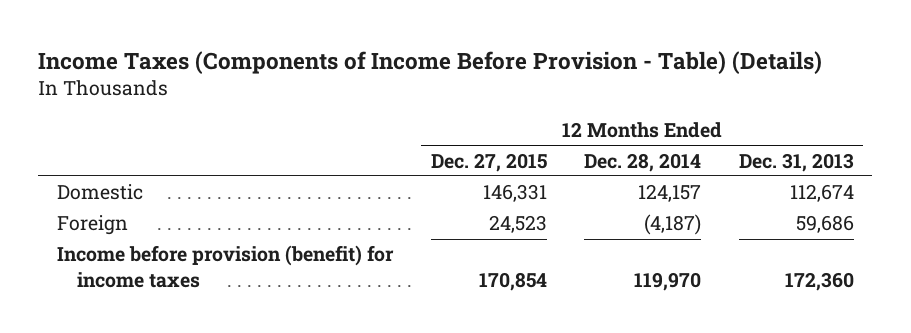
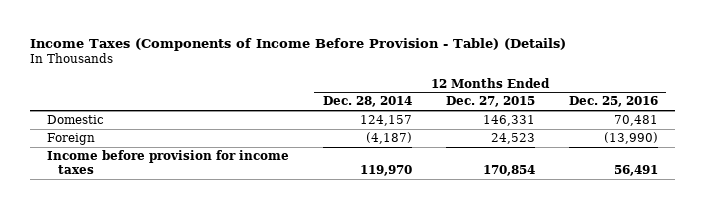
[738,152,854,172] Dec. 31, 2013 -> none
none -> [568,96,658,108] Dec. 25, 2016
[57,245,395,288] Income before provision (benefit) for income taxes -> [46,150,289,175] Income before provision for income taxes

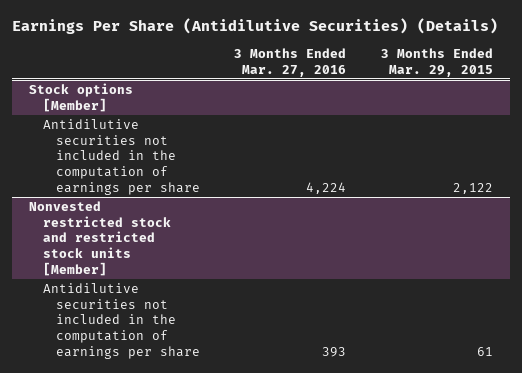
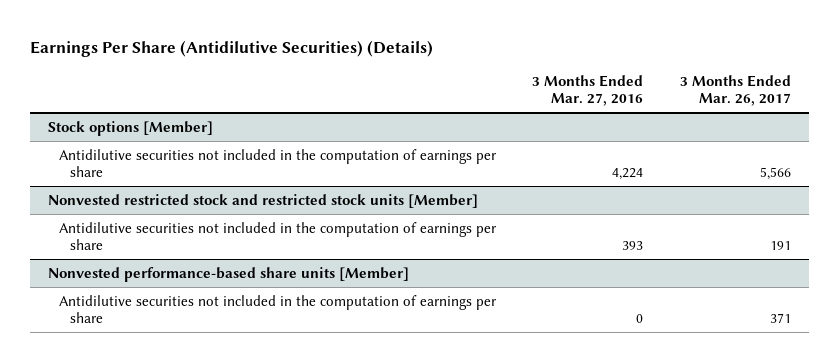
[380,47,493,77] 3 Months Ended Mar. 29, 2015 -> none
none -> [679,75,791,107] 3 Months Ended Mar. 26, 2017
none -> [47,266,409,282] Nonvested performance-based share units [Member]
none -> [58,294,497,324] Antidilutive securities not included in the computation of earnings per share

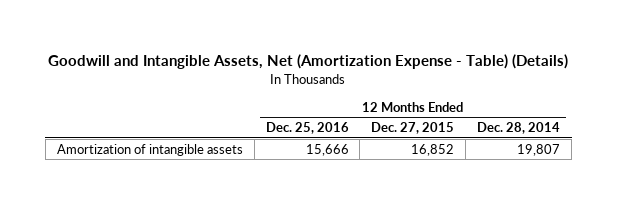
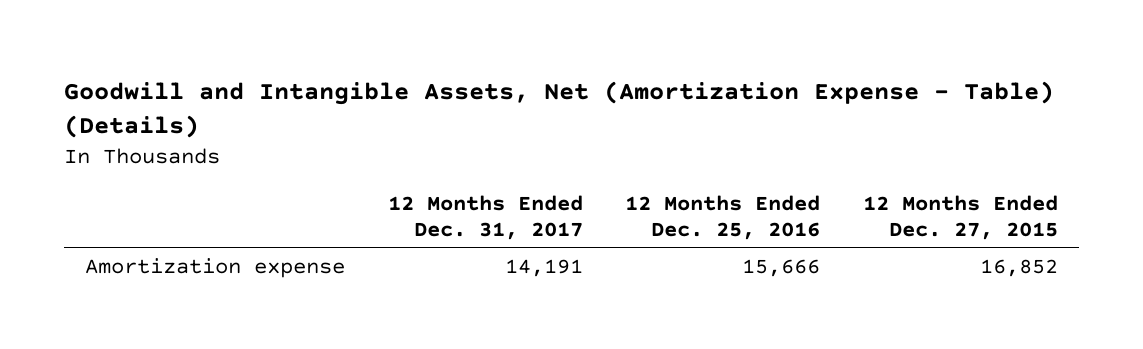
[477,122,561,135] Dec. 28, 2014 -> none
none -> [387,195,583,241] 12 Months Ended Dec. 31, 2017
[56,143,243,156] Amortization of intangible assets -> [85,258,346,279] Amortization expense

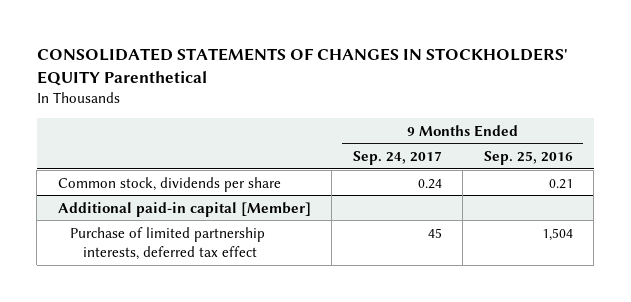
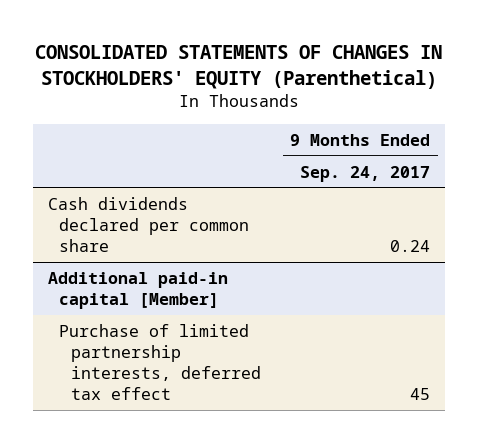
[36,47,568,87] CONSOLIDATED STATEMENTS OF CHANGES IN STOCKHOLDERS' EQUITY Parenthetical -> [35,44,443,89] CONSOLIDATED STATEMENTS OF CHANGES IN STOCKHOLDERS' EQUITY (Parenthetical)
[483,151,573,166] Sep. 25, 2016 -> none
[57,176,281,192] Common stock, dividends per share -> [47,196,250,252] Cash dividends declared per common share

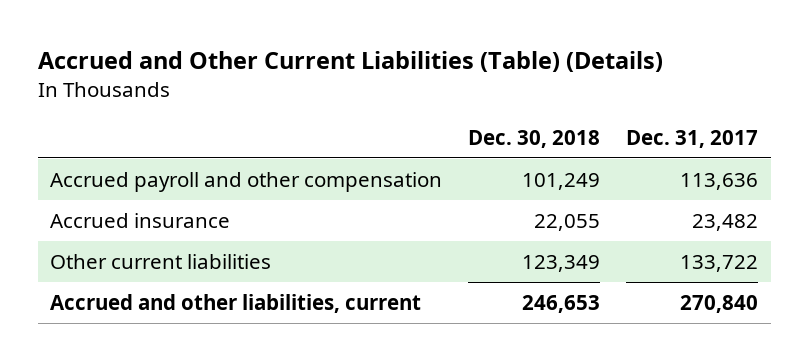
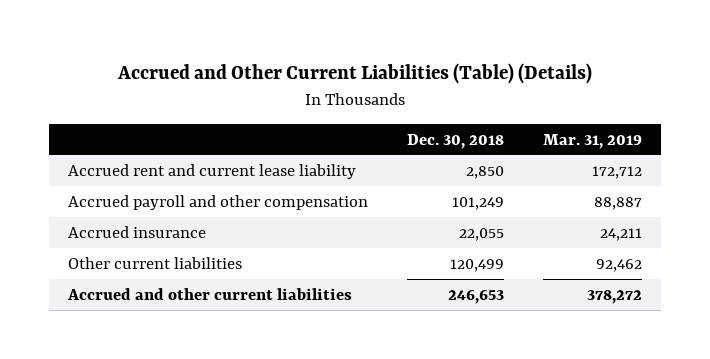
[625,129,758,148] Dec. 31, 2017 -> none
none -> [542,133,642,149] Mar. 31, 2019
none -> [68,163,357,179] Accrued rent and current lease liability
[522,254,601,272] 123,349 -> [450,258,505,272] 120,499
[50,293,422,313] Accrued and other liabilities, current -> [67,287,353,300] Accrued and other current liabilities

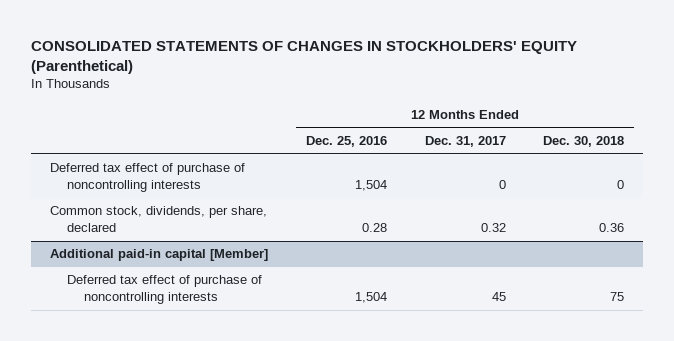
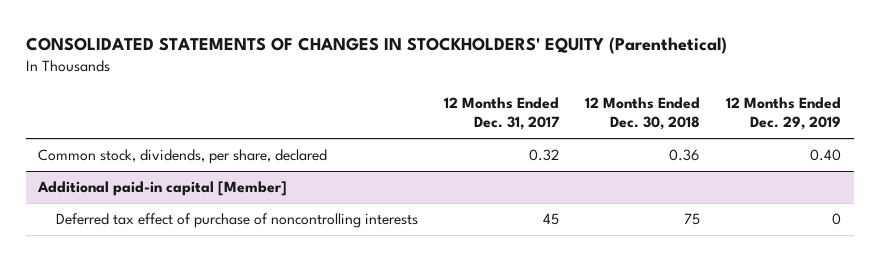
[305,135,387,147] Dec. 25, 2016 -> none
none -> [725,96,841,131] 12 Months Ended Dec. 29, 2019
[49,163,245,193] Deferred tax effect of purchase of noncontrolling interests -> none

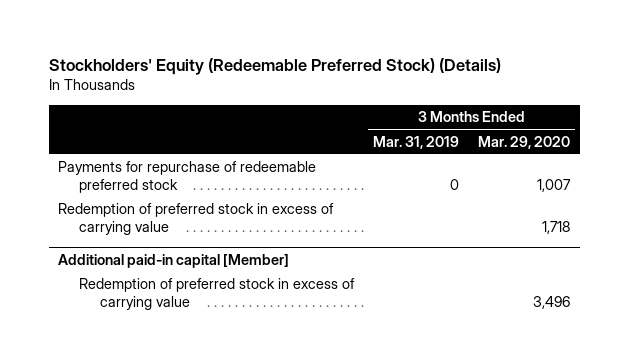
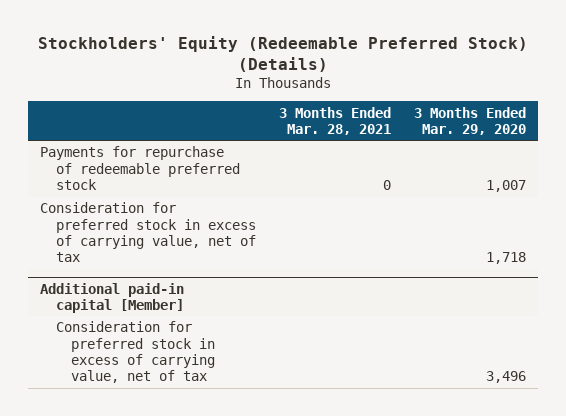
[373,135,460,149] Mar. 31, 2019 -> none
none -> [278,106,391,135] 3 Months Ended Mar. 28, 2021
[58,203,335,236] Redemption of preferred stock in excess of carrying value -> [39,202,256,263] Consideration for preferred stock in excess of carrying value, net of tax
[79,278,356,311] Redemption of preferred stock in excess of carrying value -> [55,321,216,384] Consideration for preferred stock in excess of carrying value, net of tax

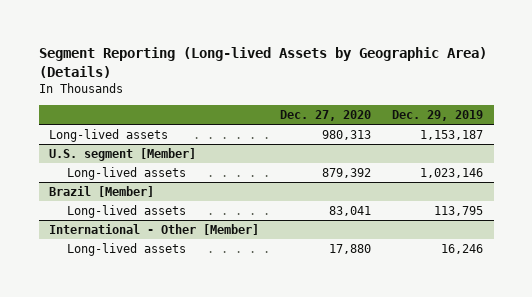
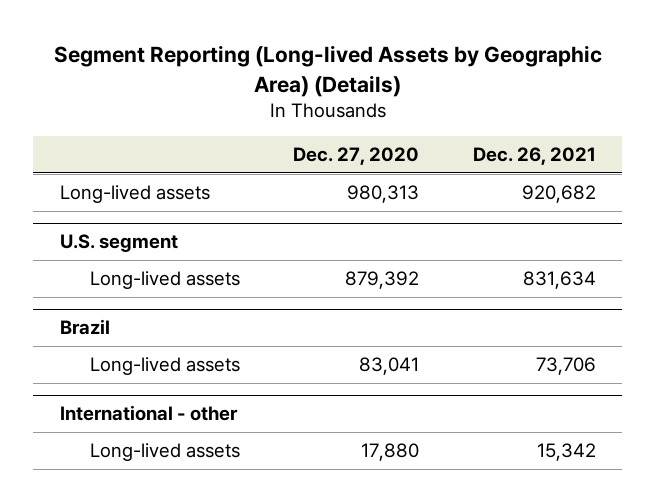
[392,110,484,122] Dec. 29, 2019 -> none
none -> [472,147,596,166] Dec. 26, 2021
[49,147,197,161] U.S. segment [Member] -> [59,234,178,253] U.S. segment
[49,185,155,197] Brazil [Member] -> [59,319,110,336] Brazil
[49,223,260,235] International - Other [Member] -> [59,405,238,422] International - other

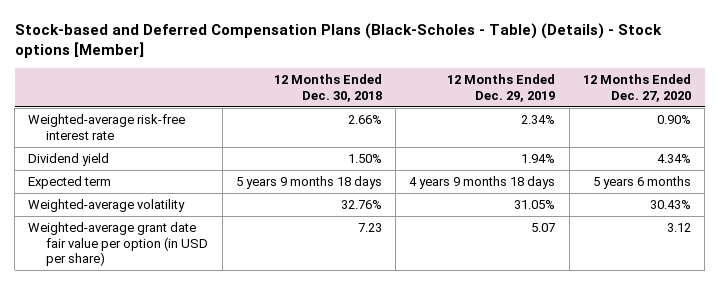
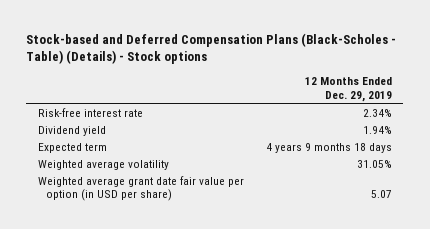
[14,22,662,58] Stock-based and Deferred Compensation Plans (Black-Scholes - Table) (Details) - Stock options [Member] -> [26,32,397,65] Stock-based and Deferred Compensation Plans (Black-Scholes - Table) (Details) - Stock options
[273,74,382,102] 12 Months Ended Dec. 30, 2018 -> none
[583,74,692,102] 12 Months Ended Dec. 27, 2020 -> none
[28,114,186,140] Weighted-average risk-free interest rate -> [37,107,143,117] Risk-free interest rate
[28,199,186,213] Weighted-average volatility -> [37,159,169,170] Weighted average volatility
[28,222,209,267] Weighted-average grant date fair value per option (in USD per share) -> [37,175,244,202] Weighted average grant date fair value per option (in USD per share)

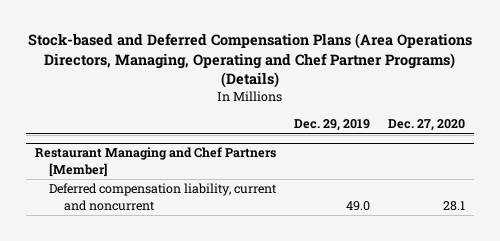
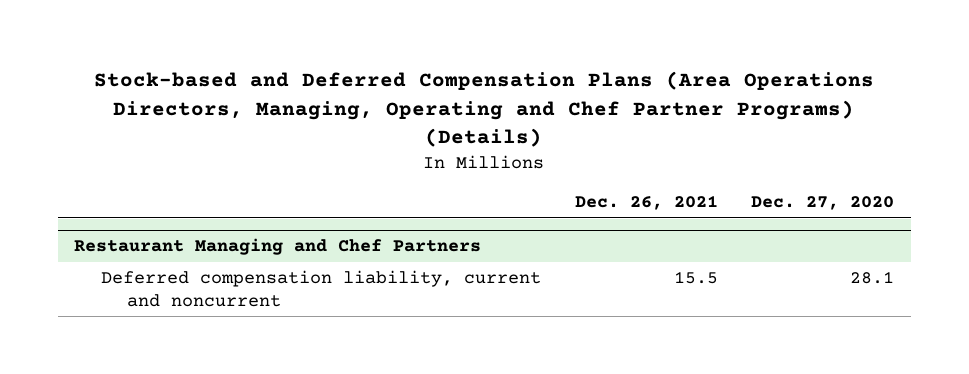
[294,119,371,132] Dec. 29, 2019 -> none
none -> [574,195,718,211] Dec. 26, 2021
[35,147,277,177] Restaurant Managing and Chef Partners [Member] -> [74,238,482,256] Restaurant Managing and Chef Partners

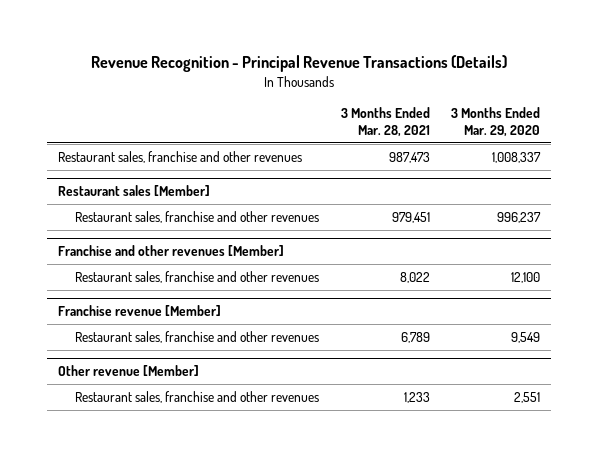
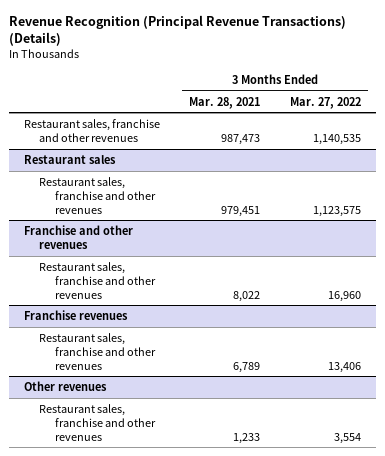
[90,55,507,73] Revenue Recognition - Principal Revenue Transactions (Details) -> [8,15,346,47] Revenue Recognition (Principal Revenue Transactions) (Details)
[451,107,541,138] 3 Months Ended Mar. 29, 2020 -> none
none -> [289,96,361,109] Mar. 27, 2022
[57,185,210,197] Restaurant sales [Member] -> [23,154,116,164] Restaurant sales
[57,245,284,257] Franchise and other revenues [Member] -> [23,224,133,249] Franchise and other revenues
[57,305,221,317] Franchise revenue [Member] -> [23,309,128,320] Franchise revenues
[57,365,199,377] Other revenue [Member] -> [23,380,107,391] Other revenues

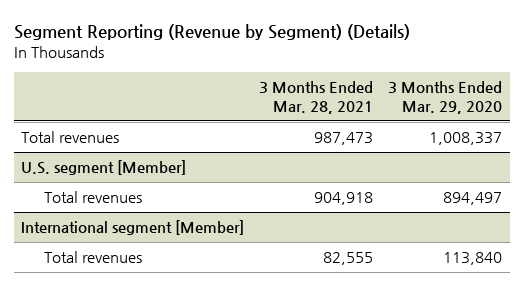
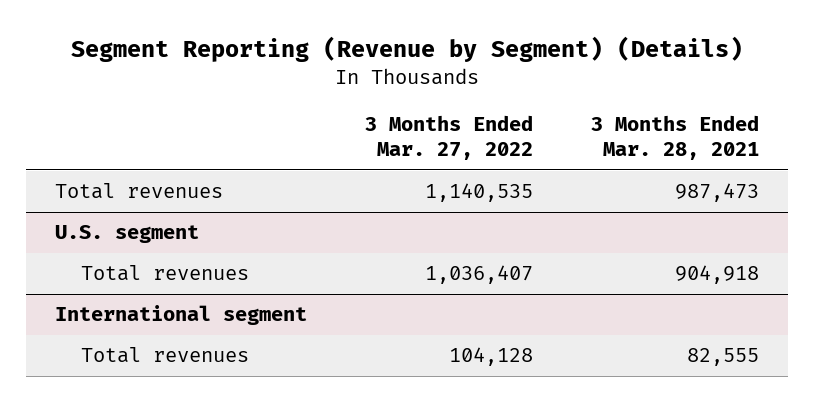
[388,80,503,115] 3 Months Ended Mar. 29, 2020 -> none
none -> [364,114,533,161] 3 Months Ended Mar. 27, 2022
[21,160,187,176] U.S. segment [Member] -> [54,225,199,244] U.S. segment
[21,220,245,236] International segment [Member] -> [54,305,307,326] International segment

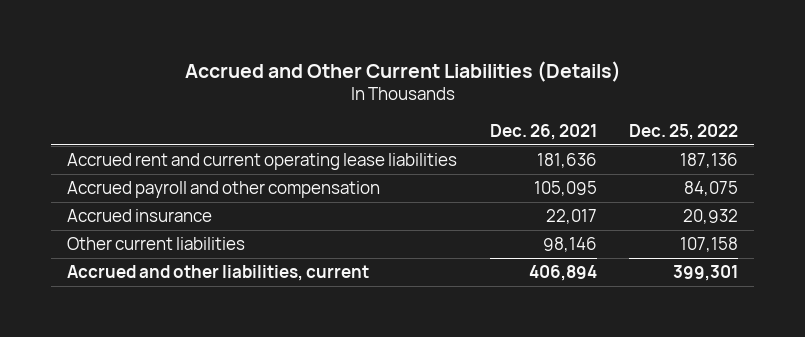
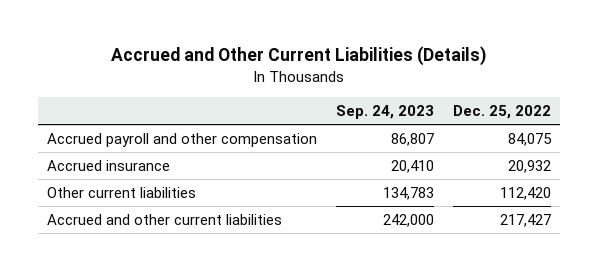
[489,124,597,141] Dec. 26, 2021 -> none
none -> [335,104,434,119] Sep. 24, 2023
[67,152,458,170] Accrued rent and current operating lease liabilities -> none
[679,236,738,252] 107,158 -> [499,187,551,201] 112,420
[67,264,370,281] Accrued and other liabilities, current -> [47,214,283,226] Accrued and other current liabilities
[672,264,738,281] 399,301 -> [499,214,551,228] 217,427

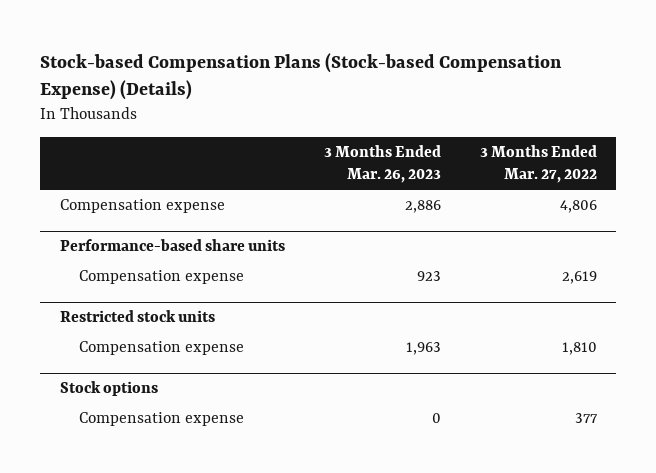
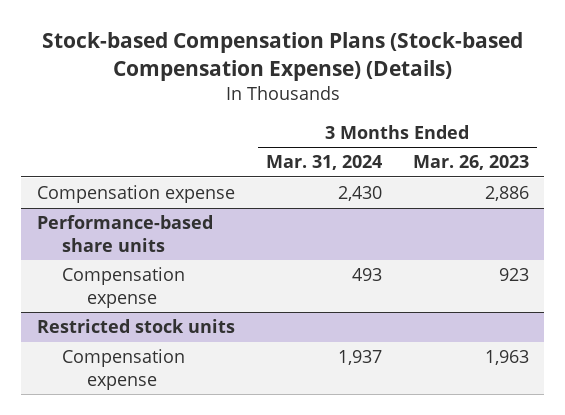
[479,145,597,184] 3 Months Ended Mar. 27, 2022 -> none
none -> [265,155,382,171] Mar. 31, 2024
[59,381,158,397] Stock options -> none
[79,411,245,426] Compensation expense -> none

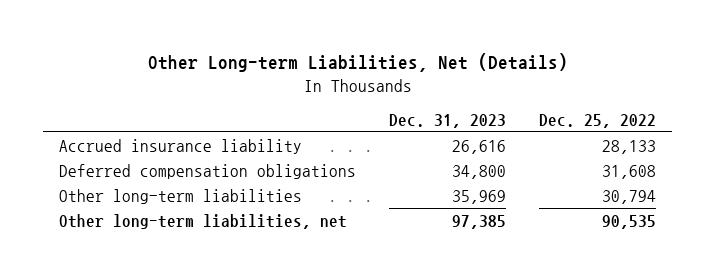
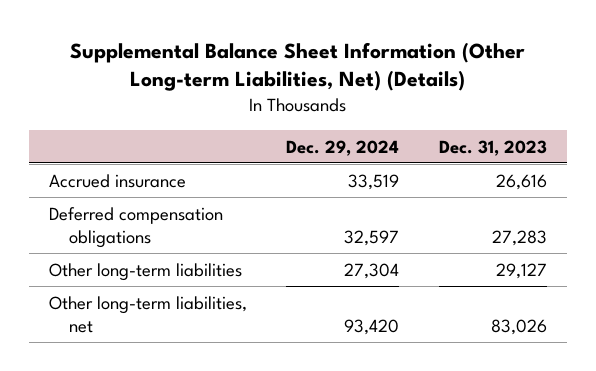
[147,53,568,73] Other Long-term Liabilities, Net (Details) -> [69,41,525,92] Supplemental Balance Sheet Information (Other Long-term Liabilities, Net) (Details)
[538,113,656,128] Dec. 25, 2022 -> none
none -> [286,139,400,156] Dec. 29, 2024
[59,138,303,154] Accrued insurance liability -> [48,173,186,188] Accrued insurance
[452,164,507,179] 34,800 -> [492,229,548,246] 27,283
[452,189,507,204] 35,969 -> [496,262,548,279] 29,127
[452,214,507,229] 97,385 -> [491,318,548,335] 83,026

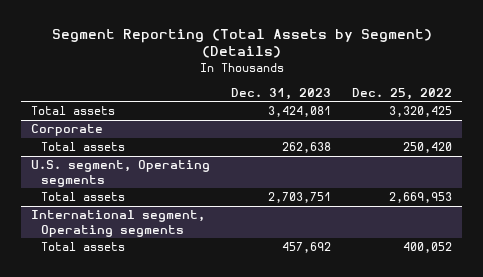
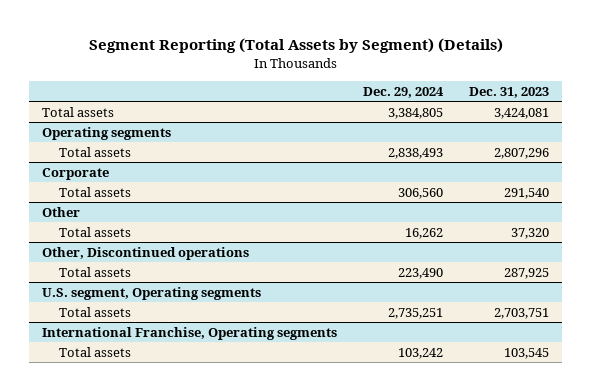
[352,87,453,100] Dec. 25, 2022 -> none
none -> [363,86,445,98] Dec. 29, 2024
none -> [42,126,172,140] Operating segments
none -> [59,146,132,157] Total assets
[282,142,332,154] 262,638 -> [504,187,550,199] 291,540
none -> [42,206,81,217] Other
none -> [59,226,132,237] Total assets
none -> [42,246,250,260] Other, Discontinued operations
none -> [59,266,132,277] Total assets
[31,210,206,237] International segment, Operating segments -> [42,326,338,340] International Franchise, Operating segments
[282,242,332,254] 457,692 -> [504,347,550,359] 103,545

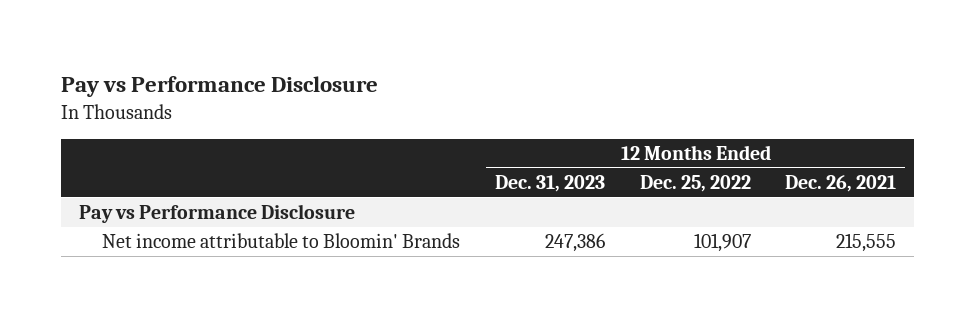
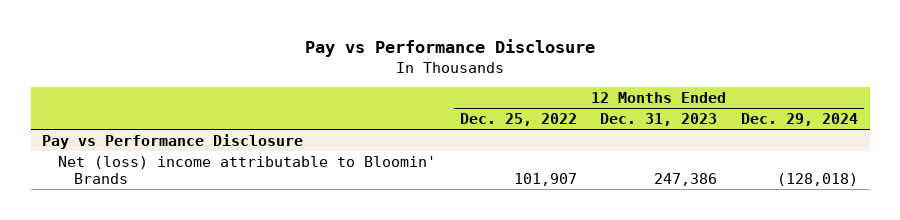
[785,174,897,192] Dec. 26, 2021 -> none
none -> [740,113,858,127] Dec. 29, 2024
[102,233,461,249] Net income attributable to Bloomin' Brands -> [58,155,437,185] Net (loss) income attributable to Bloomin' Brands

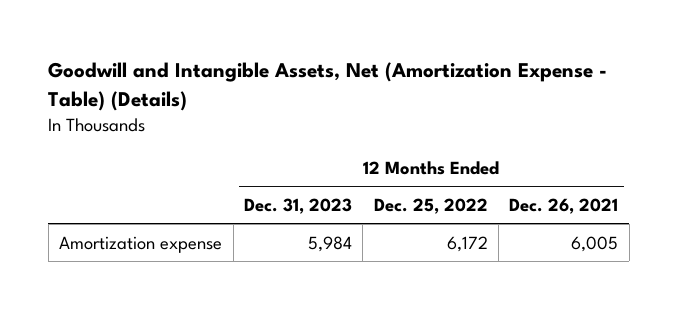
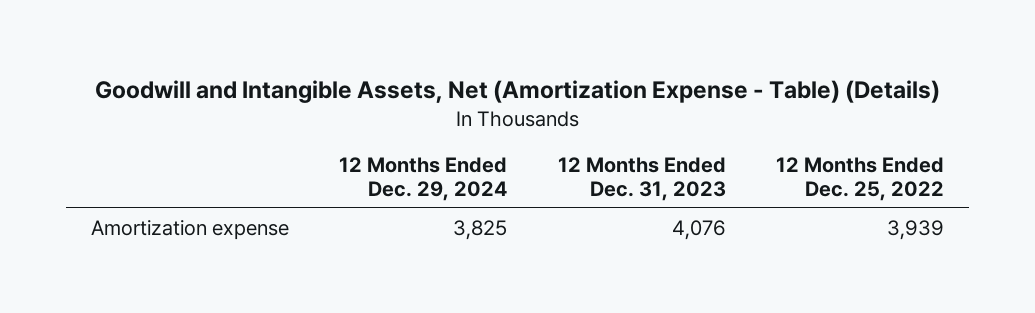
[509,197,619,214] Dec. 26, 2021 -> none
none -> [339,157,508,202] 12 Months Ended Dec. 29, 2024
[307,235,352,252] 5,984 -> [671,220,726,241] 4,076
[446,235,488,252] 6,172 -> [887,220,945,241] 3,939

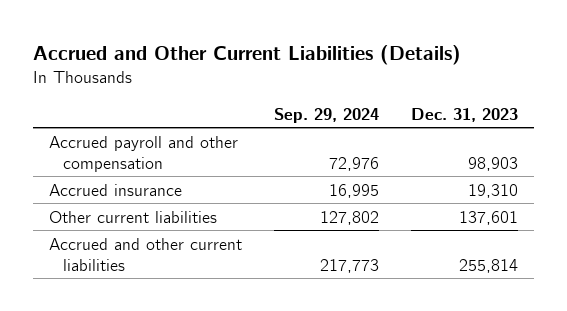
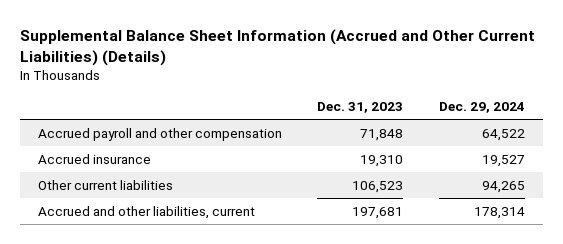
[33,44,462,65] Accrued and Other Current Liabilities (Details) -> [19,28,535,66] Supplemental Balance Sheet Information (Accrued and Other Current Liabilities) (Details)
[273,107,379,123] Sep. 29, 2024 -> none
none -> [438,101,525,113] Dec. 29, 2024
[467,156,518,171] 98,903 -> [360,128,404,141] 71,848
[458,210,518,225] 137,601 -> [352,180,404,193] 106,523
[49,237,243,271] Accrued and other current liabilities -> [37,205,255,219] Accrued and other liabilities, current
[458,258,518,273] 255,814 -> [352,206,404,219] 197,681

